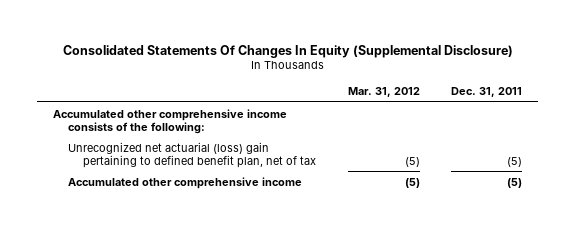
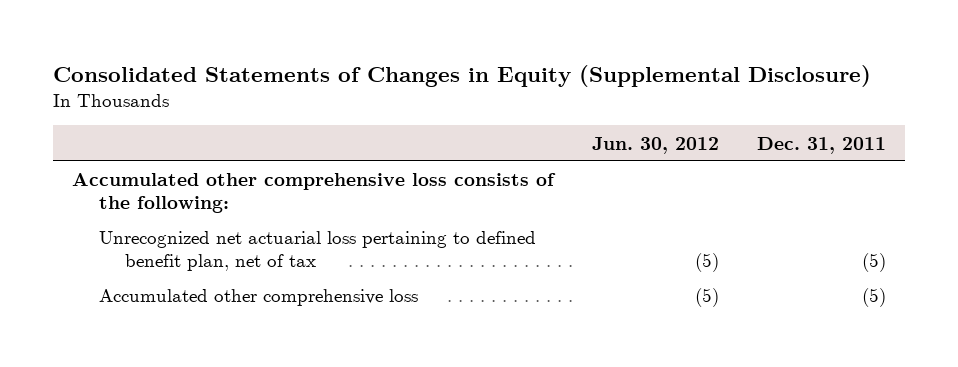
[62,44,513,58] Consolidated Statements Of Changes In Equity (Supplemental Disclosure) -> [52,64,871,87] Consolidated Statements of Changes in Equity (Supplemental Disclosure)
[347,87,420,98] Mar. 31, 2012 -> none
none -> [592,136,720,154] Jun. 30, 2012
[53,108,288,134] Accumulated other comprehensive income consists of the following: -> [71,173,556,213] Accumulated other comprehensive loss consists of the following:
[68,141,317,168] Unrecognized net actuarial (loss) gain pertaining to defined benefit plan, net of tax -> [98,231,536,271] Unrecognized net actuarial loss pertaining to defined benefit plan, net of tax
[68,176,303,189] Accumulated other comprehensive income -> [98,289,418,307] Accumulated other comprehensive loss

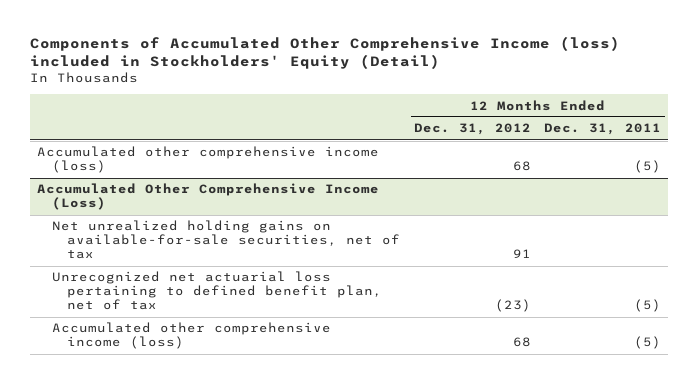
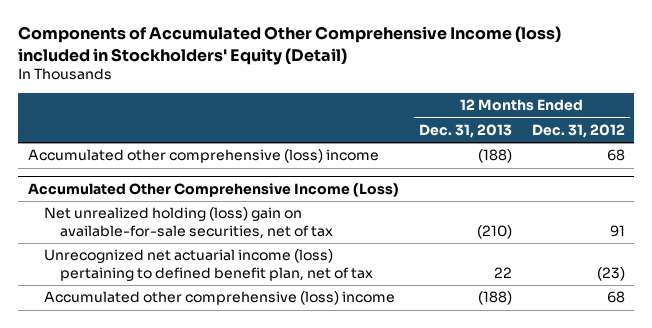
[544,123,662,136] Dec. 31, 2011 -> none
none -> [418,124,512,139] Dec. 31, 2013
[36,146,379,174] Accumulated other comprehensive income (loss) -> [27,149,379,164] Accumulated other comprehensive (loss) income
[52,220,401,260] Net unrealized holding gains on available-for-sale securities, net of tax -> [44,207,334,240] Net unrealized holding (loss) gain on available-for-sale securities, net of tax
[52,271,383,311] Unrecognized net actuarial loss pertaining to defined benefit plan, net of tax -> [44,249,374,282] Unrecognized net actuarial income (loss) pertaining to defined benefit plan, net of tax
[52,322,332,350] Accumulated other comprehensive income (loss) -> [44,291,396,306] Accumulated other comprehensive (loss) income

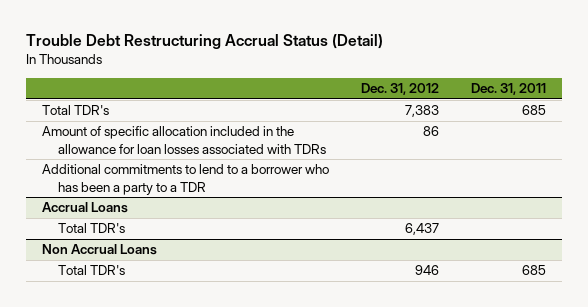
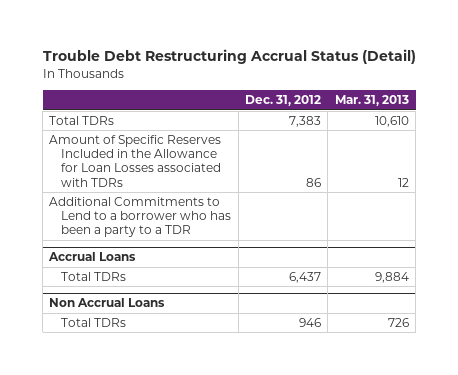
[470,82,546,95] Dec. 31, 2011 -> none
none -> [334,95,409,107] Mar. 31, 2013
[41,105,109,116] Total TDR's -> [49,115,115,125] Total TDRs
[41,126,327,154] Amount of specific allocation included in the allowance for loan losses associated with TDRs -> [49,134,222,187] Amount of Specific Reserves Included in the Allowance for Loan Losses associated with TDRs
[41,164,329,195] Additional commitments to lend to a borrower who has been a party to a TDR -> [49,196,232,238] Additional Commitments to Lend to a borrower who has been a party to a TDR
[58,223,126,234] Total TDR's -> [61,271,127,281] Total TDRs
[58,265,126,276] Total TDR's -> [61,317,127,327] Total TDRs

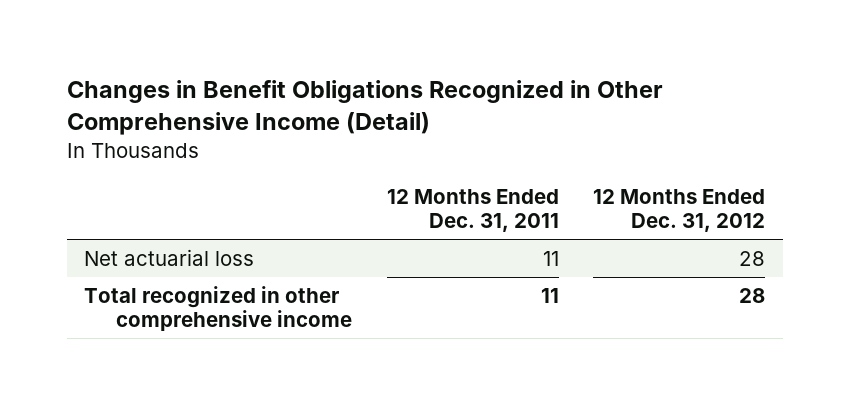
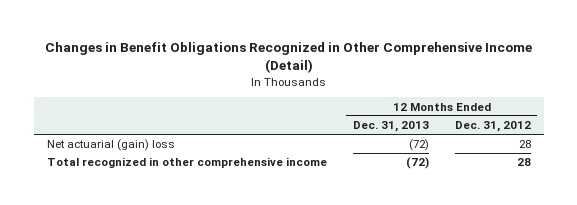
[386,189,559,232] 12 Months Ended Dec. 31, 2011 -> none
none -> [352,121,429,133] Dec. 31, 2013
[84,249,255,267] Net actuarial loss -> [46,139,175,152] Net actuarial (gain) loss

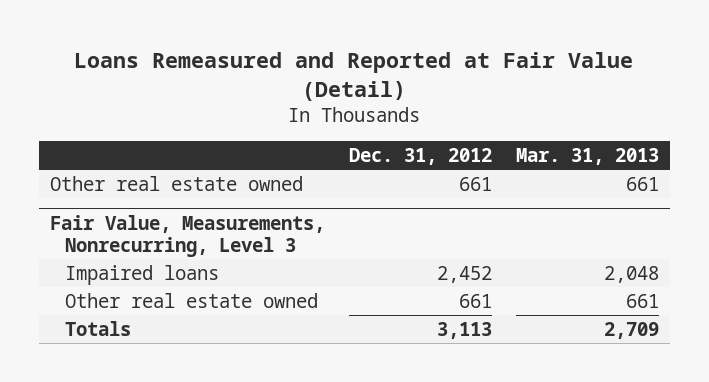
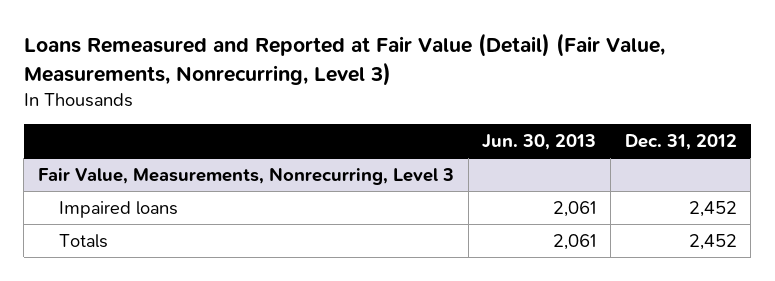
[74,51,634,102] Loans Remeasured and Reported at Fair Value (Detail) -> [23,33,665,86] Loans Remeasured and Reported at Fair Value (Detail) (Fair Value, Measurements, Nonrecurring, Level 3)
[515,148,659,166] Mar. 31, 2013 -> none
none -> [482,133,597,150] Jun. 30, 2013
[50,175,304,191] Other real estate owned -> none
[65,292,319,308] Other real estate owned -> none
[436,321,492,339] 3,113 -> [688,233,737,250] 2,452

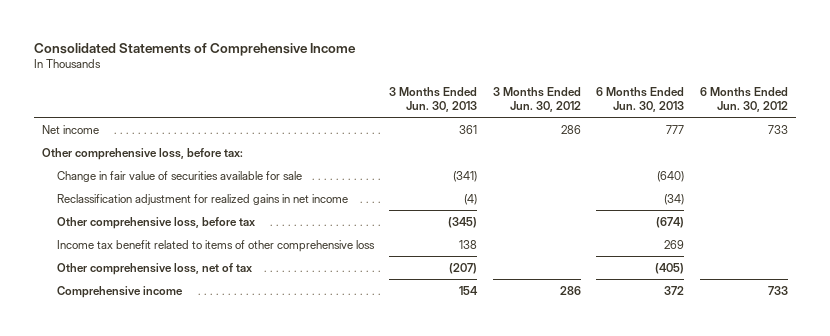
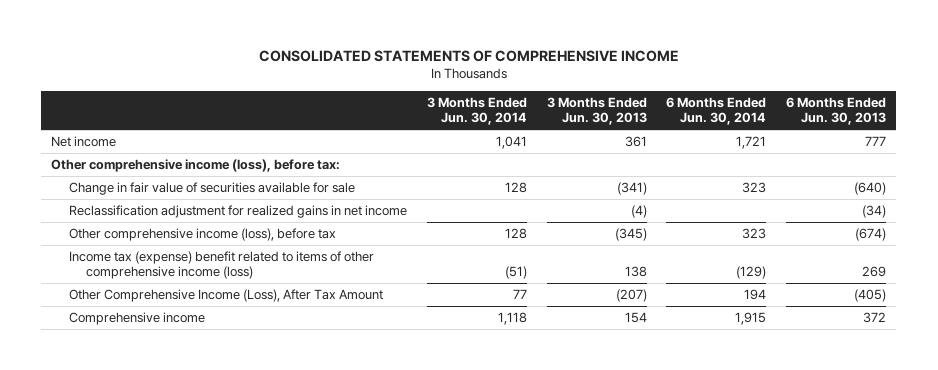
[34,42,357,56] Consolidated Statements of Comprehensive Income -> [258,50,679,63] CONSOLIDATED STATEMENTS OF COMPREHENSIVE INCOME
[492,86,581,113] 3 Months Ended Jun. 30, 2012 -> none
[699,86,788,113] 6 Months Ended Jun. 30, 2012 -> none
none -> [426,97,527,126] 3 Months Ended Jun. 30, 2014
none -> [666,97,767,126] 6 Months Ended Jun. 30, 2014
[42,147,244,160] Other comprehensive loss, before tax: -> [51,159,341,173] Other comprehensive income (loss), before tax:
[56,216,255,229] Other comprehensive loss, before tax -> [68,228,336,242] Other comprehensive income (loss), before tax
[56,239,375,252] Income tax benefit related to items of other comprehensive loss -> [68,251,374,280] Income tax (expense) benefit related to items of other comprehensive income (loss)
[56,262,252,275] Other comprehensive loss, net of tax -> [68,289,383,303] Other Comprehensive Income (Loss), After Tax Amount

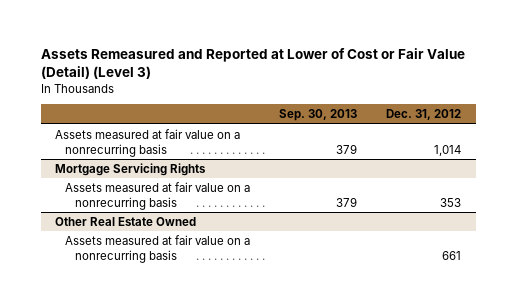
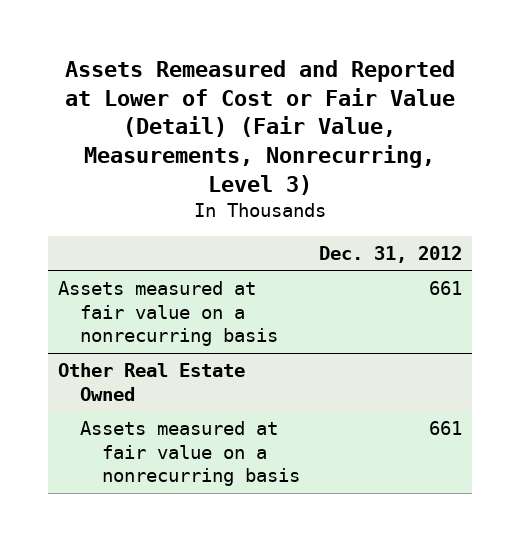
[40,47,465,79] Assets Remeasured and Reported at Lower of Cost or Fair Value (Detail) (Level 3) -> [64,59,455,195] Assets Remeasured and Reported at Lower of Cost or Fair Value (Detail) (Fair Value, Measurements, Nonrecurring, Level 3)
[279,109,358,122] Sep. 30, 2013 -> none
[55,162,207,176] Mortgage Servicing Rights -> none
[65,181,251,210] Assets measured at fair value on a nonrecurring basis -> none
[434,144,462,156] 1,014 -> [429,281,463,296] 661

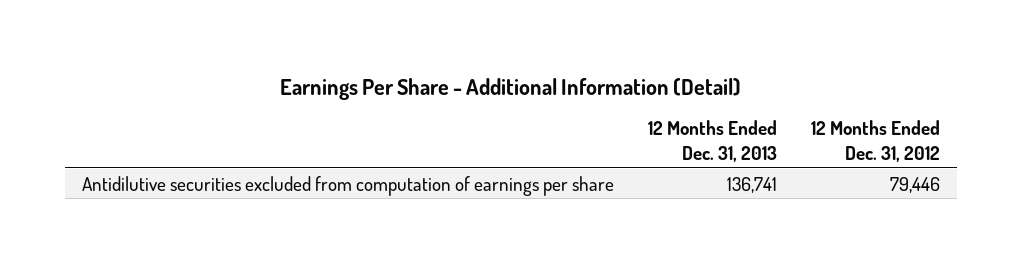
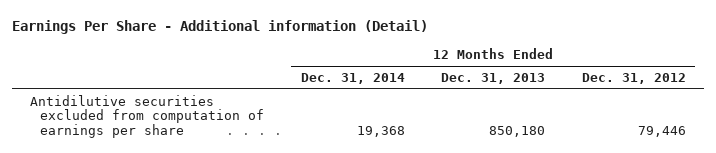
[280,77,742,100] Earnings Per Share - Additional Information (Detail) -> [11,20,428,35] Earnings Per Share - Additional information (Detail)
none -> [300,73,405,85] Dec. 31, 2014
[727,176,778,193] 136,741 -> [489,125,546,137] 850,180

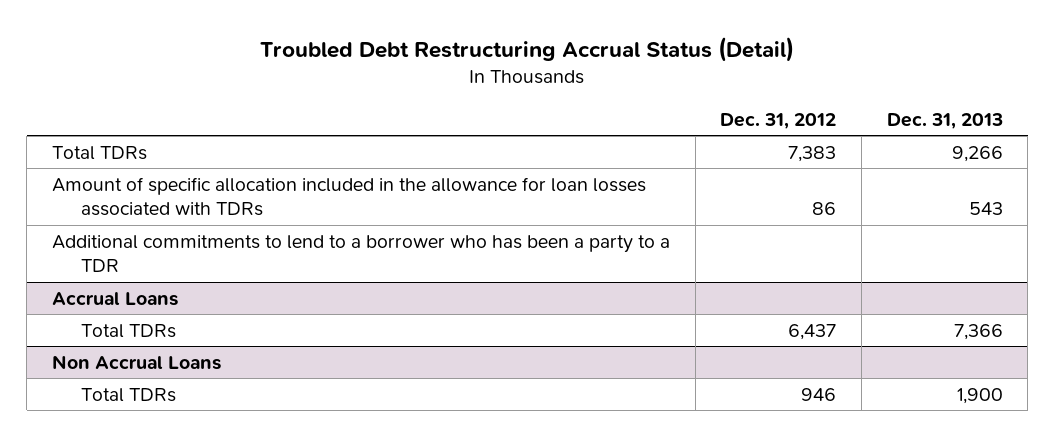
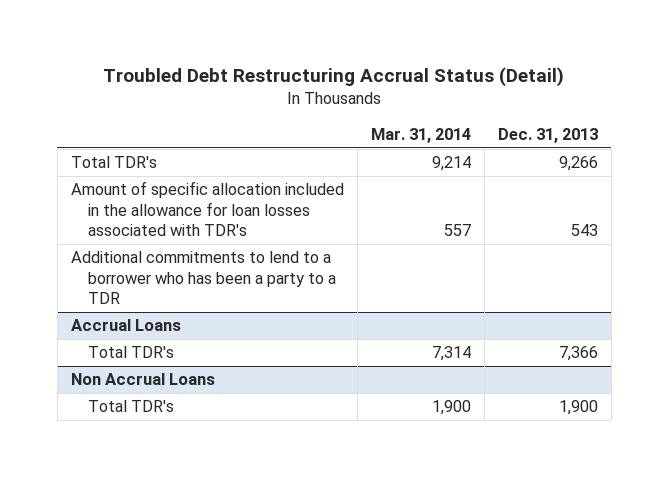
[720,112,837,129] Dec. 31, 2012 -> none
none -> [370,128,471,144] Mar. 31, 2014
[51,145,147,160] Total TDRs -> [70,156,157,169] Total TDR's
[51,176,646,217] Amount of specific allocation included in the allowance for loan losses associated with TDRs -> [70,181,344,236] Amount of specific allocation included in the allowance for loan losses associated with TDR's
[80,323,176,338] Total TDRs -> [87,346,174,359] Total TDR's
[80,387,176,402] Total TDRs -> [87,400,174,413] Total TDR's

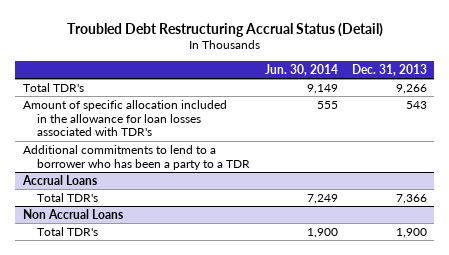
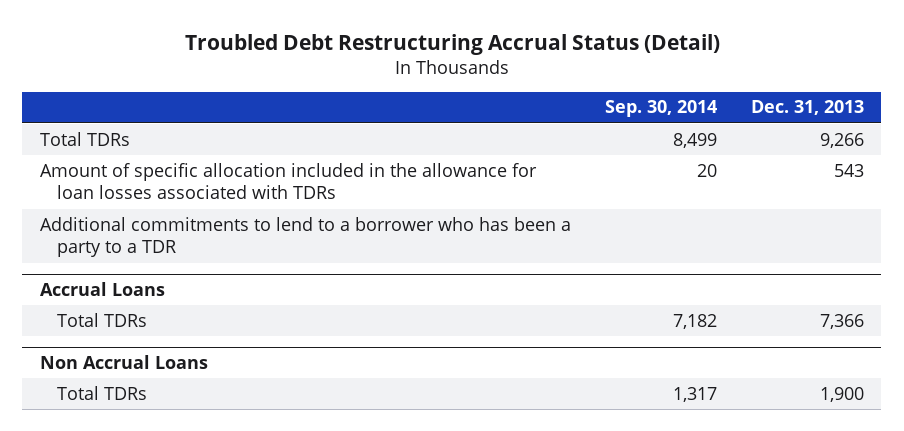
[264,63,338,76] Jun. 30, 2014 -> none
none -> [604,100,717,118] Sep. 30, 2014
[22,82,84,92] Total TDR's -> [39,131,130,146] Total TDRs
[22,99,227,137] Amount of specific allocation included in the allowance for loan losses associated with TDR's -> [39,162,537,200] Amount of specific allocation included in the allowance for loan losses associated with TDRs
[37,192,99,202] Total TDR's -> [57,312,148,327] Total TDRs
[37,226,99,236] Total TDR's -> [57,385,148,400] Total TDRs

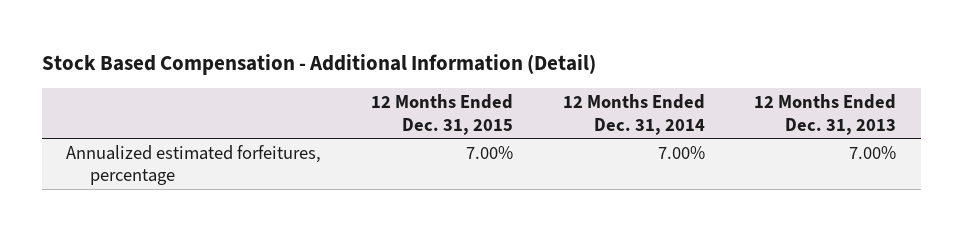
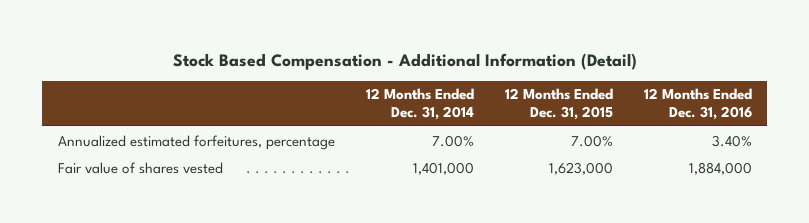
[754,94,897,135] 12 Months Ended Dec. 31, 2013 -> none
none -> [643,88,752,121] 12 Months Ended Dec. 31, 2016
none -> [57,161,223,174] Fair value of shares vested

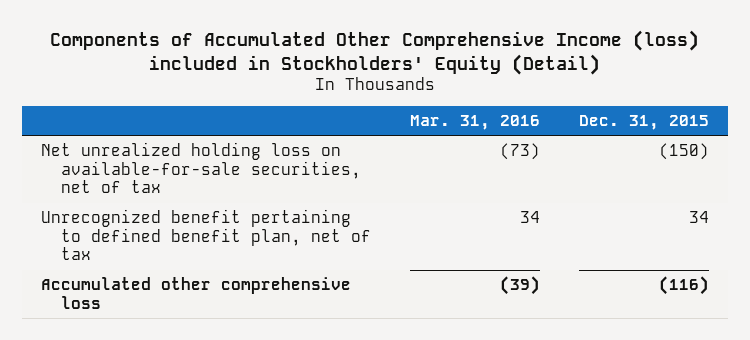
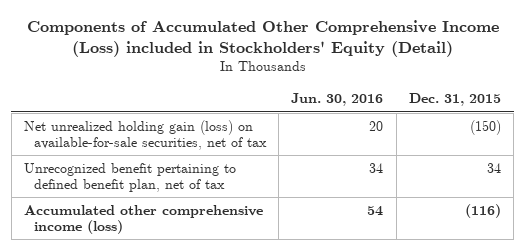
[50,29,700,75] Components of Accumulated Other Comprehensive Income (loss) included in Stockholders' Equity (Detail) -> [26,20,499,58] Components of Accumulated Other Comprehensive Income (Loss) included in Stockholders' Equity (Detail)
[409,114,540,130] Mar. 31, 2016 -> none
none -> [291,92,384,106] Jun. 30, 2016
[41,142,362,194] Net unrealized holding loss on available-for-sale securities, net of tax -> [24,119,267,150] Net unrealized holding gain (loss) on available-for-sale securities, net of tax
[41,277,352,309] Accumulated other comprehensive loss -> [24,204,264,234] Accumulated other comprehensive income (loss)

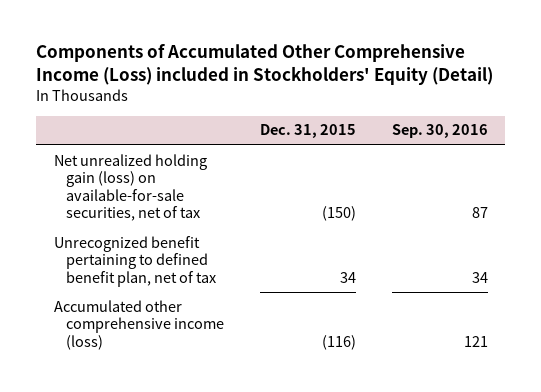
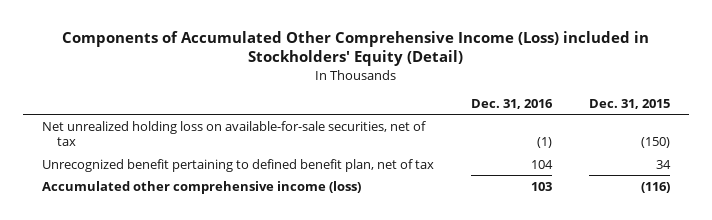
[391,124,488,139] Sep. 30, 2016 -> none
none -> [471,98,554,109] Dec. 31, 2016
[53,153,207,222] Net unrealized holding gain (loss) on available-for-sale securities, net of tax -> [41,120,426,147] Net unrealized holding loss on available-for-sale securities, net of tax

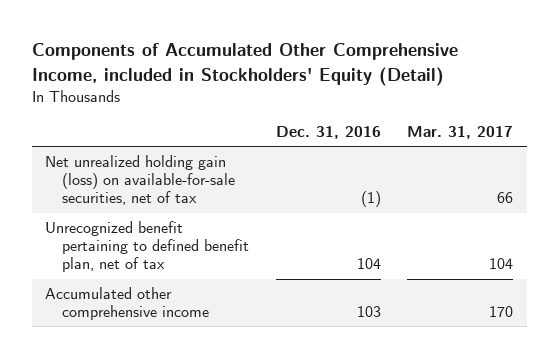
[62,30,650,67] Components of Accumulated Other Comprehensive Income (Loss) included in Stockholders' Equity (Detail) -> [32,43,459,86] Components of Accumulated Other Comprehensive Income, included in Stockholders' Equity (Detail)
[589,98,671,109] Dec. 31, 2015 -> none
none -> [407,126,514,140] Mar. 31, 2017
[41,120,426,147] Net unrealized holding loss on available-for-sale securities, net of tax -> [45,155,236,206] Net unrealized holding gain (loss) on available-for-sale securities, net of tax
[41,180,361,194] Accumulated other comprehensive income (loss) -> [45,287,210,321] Accumulated other comprehensive income

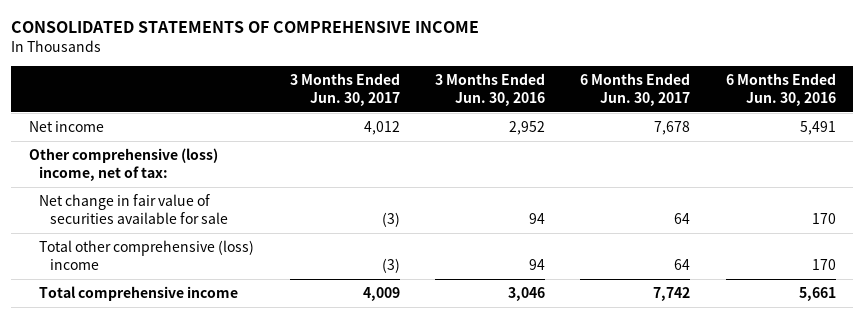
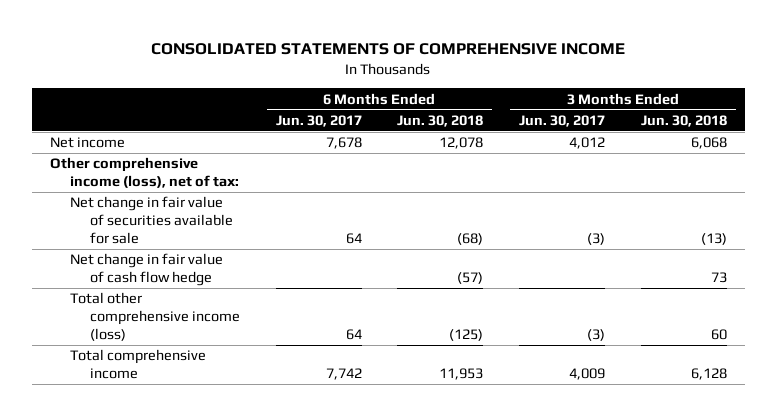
[435,73,546,106] 3 Months Ended Jun. 30, 2016 -> none
[725,73,836,106] 6 Months Ended Jun. 30, 2016 -> none
none -> [397,114,484,127] Jun. 30, 2018
none -> [640,114,727,127] Jun. 30, 2018
[28,148,218,181] Other comprehensive (loss) income, net of tax: -> [49,157,239,189] Other comprehensive income (loss), net of tax:
none -> [69,253,223,287] Net change in fair value of cash flow hedge
[39,240,255,270] Total other comprehensive (loss) income -> [69,292,240,341] Total other comprehensive income (loss)

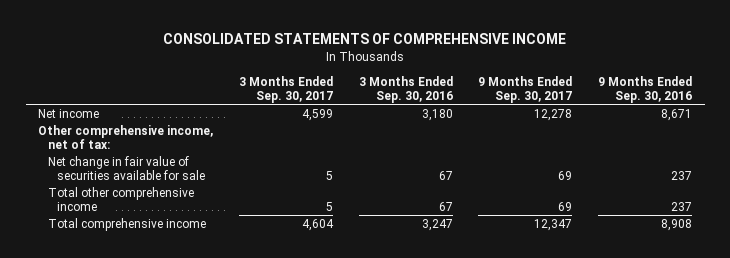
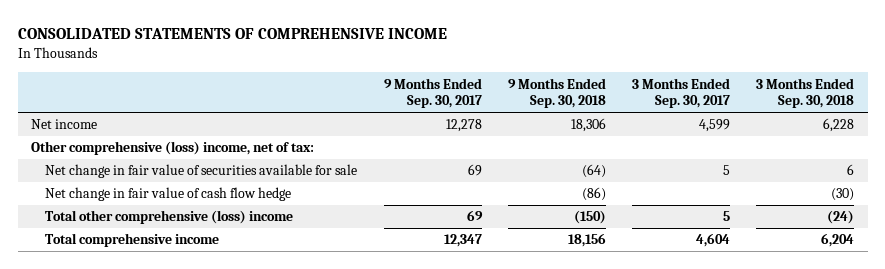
[358,75,453,103] 3 Months Ended Sep. 30, 2016 -> none
[597,75,692,103] 9 Months Ended Sep. 30, 2016 -> none
none -> [507,77,606,109] 9 Months Ended Sep. 30, 2018
none -> [756,77,855,109] 3 Months Ended Sep. 30, 2018
[38,124,214,149] Other comprehensive income, net of tax: -> [30,141,314,156] Other comprehensive (loss) income, net of tax:
none -> [45,187,292,202] Net change in fair value of cash flow hedge
[47,186,194,211] Total other comprehensive income -> [45,210,294,225] Total other comprehensive (loss) income

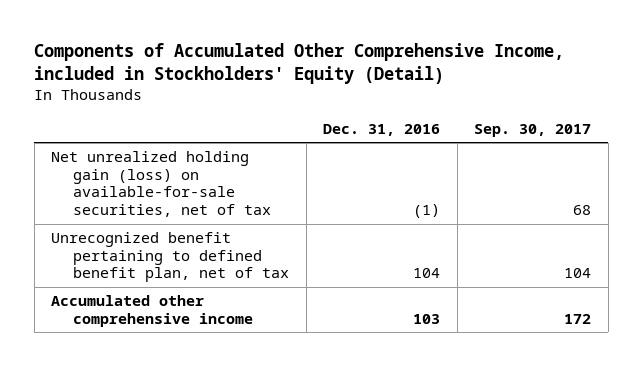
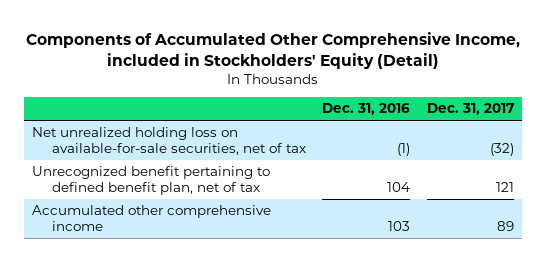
[474,123,592,137] Sep. 30, 2017 -> none
none -> [426,103,514,116] Dec. 31, 2017
[51,151,272,218] Net unrealized holding gain (loss) on available-for-sale securities, net of tax -> [32,127,306,155] Net unrealized holding loss on available-for-sale securities, net of tax

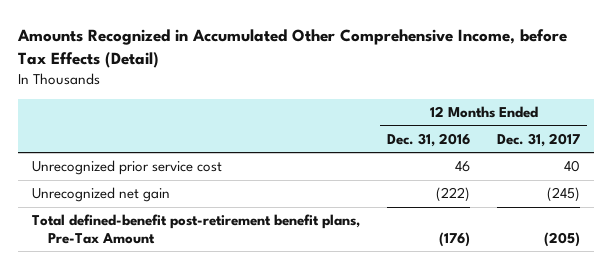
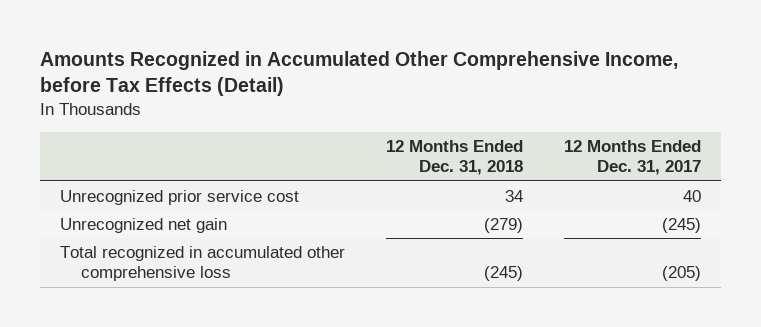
[386,132,470,147] Dec. 31, 2016 -> none
none -> [385,139,523,176] 12 Months Ended Dec. 31, 2018
[31,214,360,245] Total defined-benefit post-retirement benefit plans, Pre-Tax Amount -> [60,245,346,282] Total recognized in accumulated other comprehensive loss

